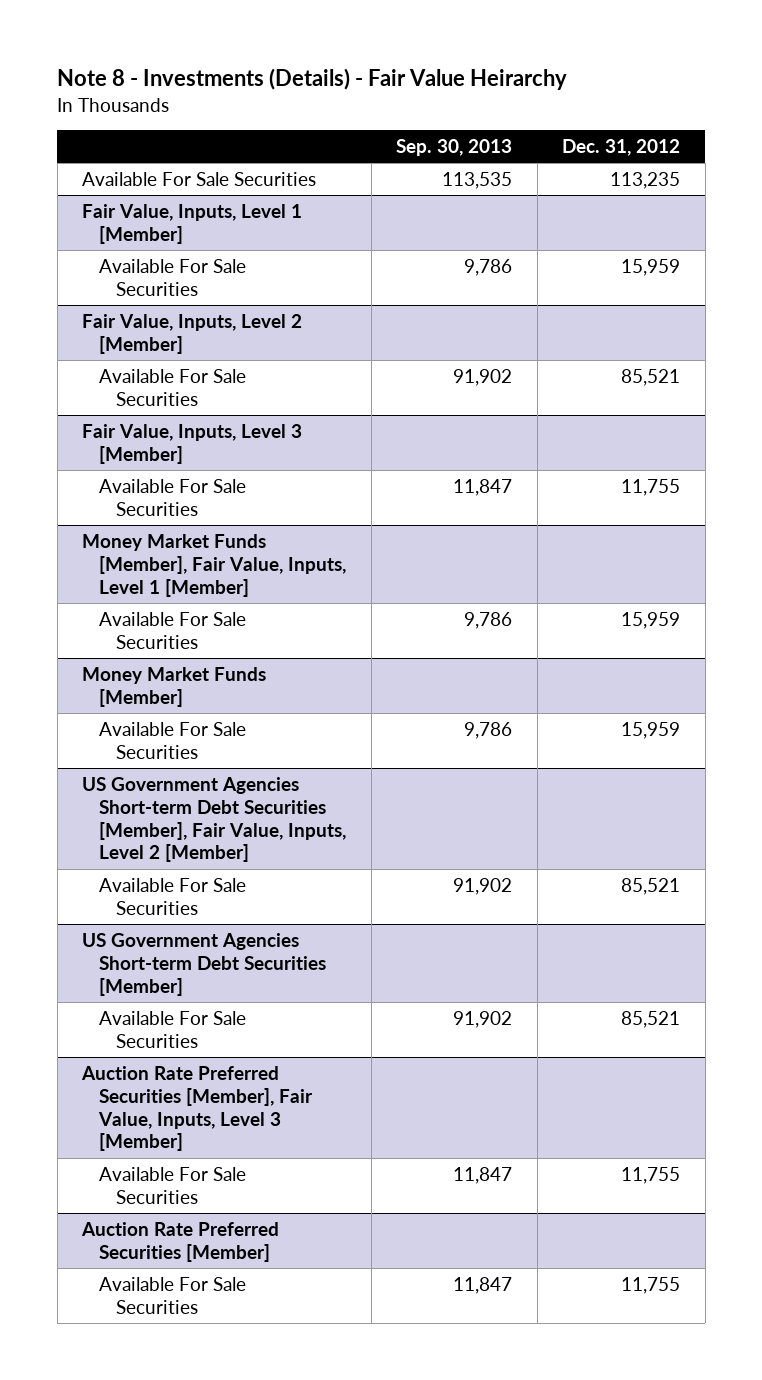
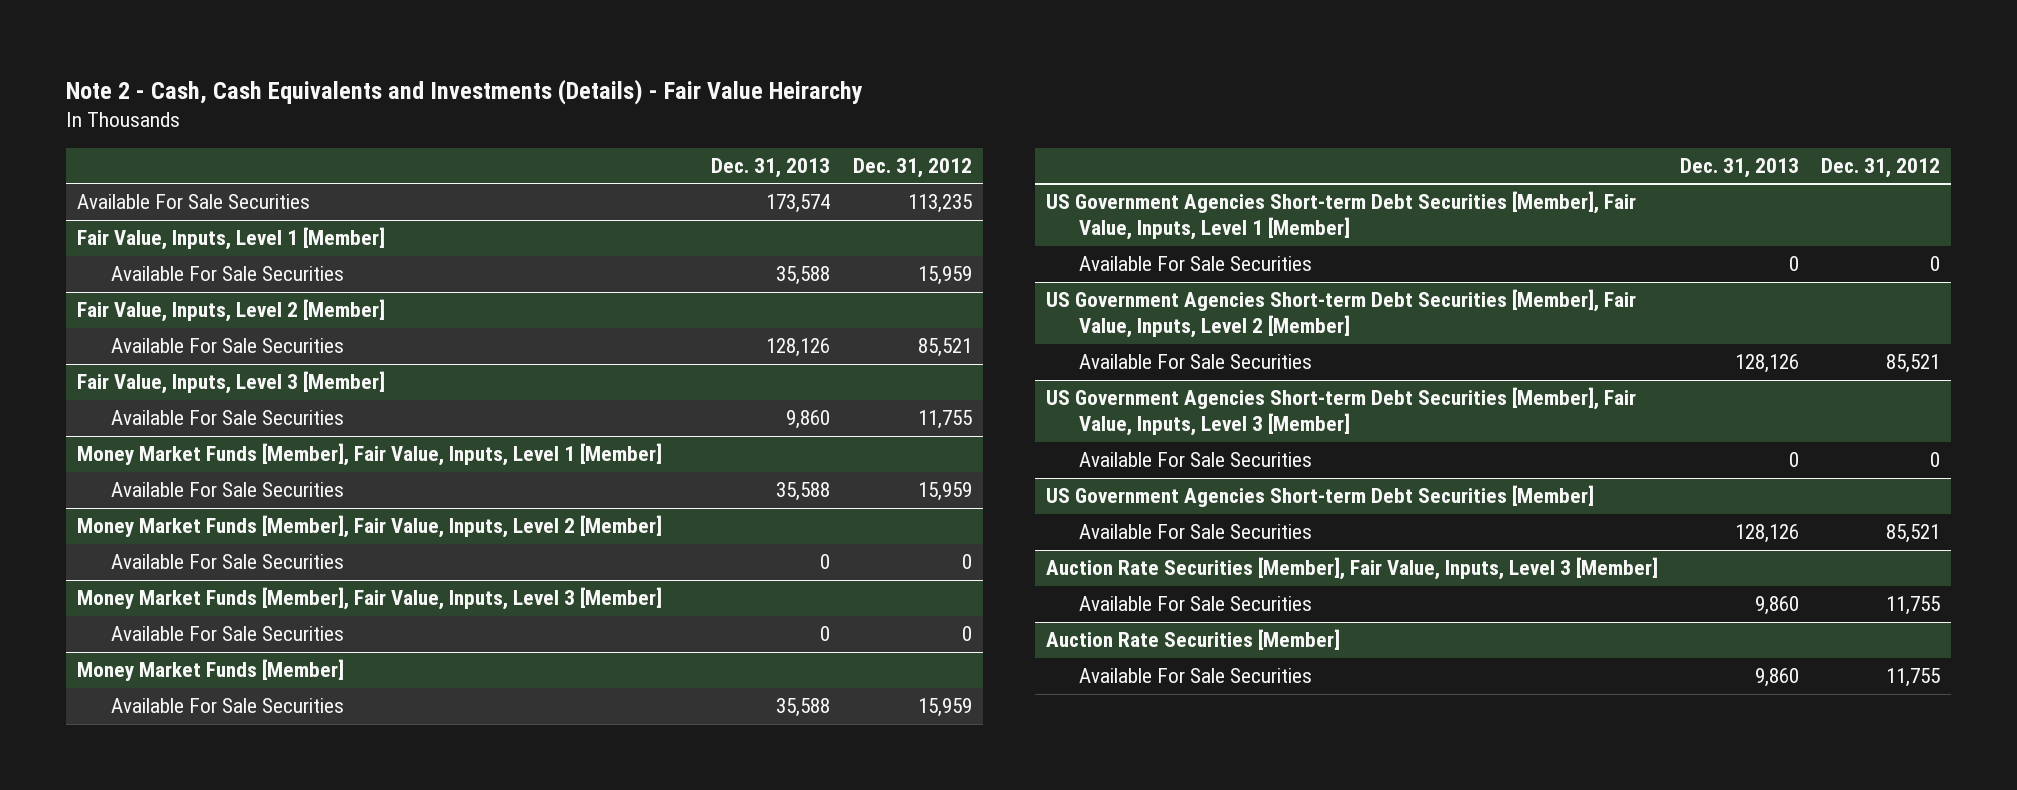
[57,68,568,91] Note 8 - Investments (Details) - Fair Value Heirarchy -> [66,78,864,105] Note 2 - Cash, Cash Equivalents and Investments (Details) - Fair Value Heirarchy
[396,139,513,157] Sep. 30, 2013 -> none
none -> [711,157,831,178] Dec. 31, 2013
none -> [77,515,663,539] Money Market Funds [Member], Fair Value, Inputs, Level 2 [Member]
none -> [110,554,344,570] Available For Sale Securities
none -> [77,587,663,611] Money Market Funds [Member], Fair Value, Inputs, Level 3 [Member]
none -> [110,626,344,642] Available For Sale Securities
none -> [1045,191,1636,241] US Government Agencies Short-term Debt Securities [Member], Fair Value, Inputs, Level 1 [Member]
none -> [1078,256,1312,272] Available For Sale Securities
none -> [1045,387,1636,437] US Government Agencies Short-term Debt Securities [Member], Fair Value, Inputs, Level 3 [Member]
none -> [1078,452,1312,468] Available For Sale Securities
[81,1065,314,1152] Auction Rate Preferred Securities [Member], Fair Value, Inputs, Level 3 [Member] -> [1045,557,1658,581] Auction Rate Securities [Member], Fair Value, Inputs, Level 3 [Member]
[81,1221,280,1262] Auction Rate Preferred Securities [Member] -> [1045,629,1340,651] Auction Rate Securities [Member]

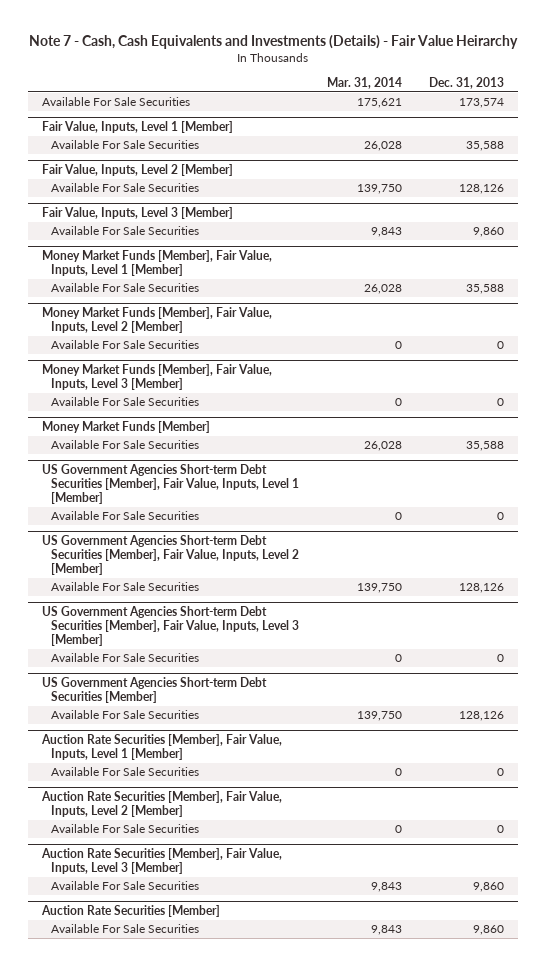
[66,78,864,105] Note 2 - Cash, Cash Equivalents and Investments (Details) - Fair Value Heirarchy -> [28,35,518,50] Note 7 - Cash, Cash Equivalents and Investments (Details) - Fair Value Heirarchy
[852,157,972,178] Dec. 31, 2012 -> none
none -> [326,76,402,89] Mar. 31, 2014
none -> [40,734,282,761] Auction Rate Securities [Member], Fair Value, Inputs, Level 1 [Member]
none -> [51,767,200,777] Available For Sale Securities
none -> [40,791,282,818] Auction Rate Securities [Member], Fair Value, Inputs, Level 2 [Member]
none -> [51,824,200,834] Available For Sale Securities

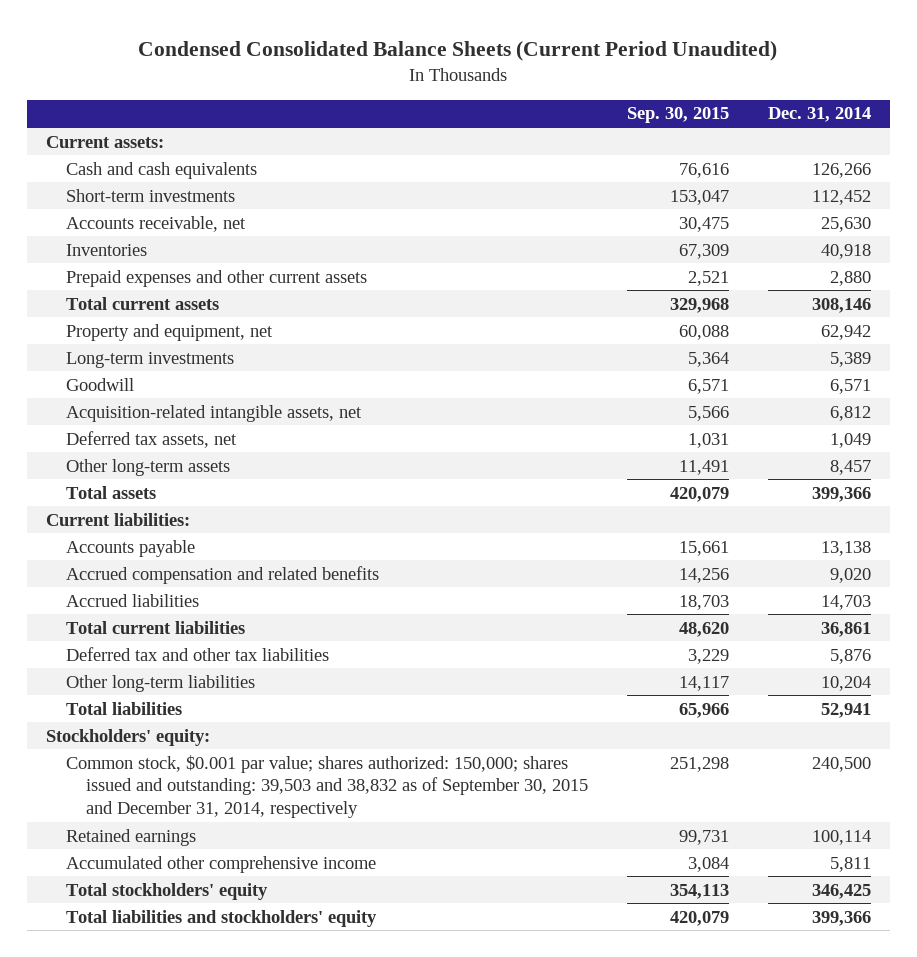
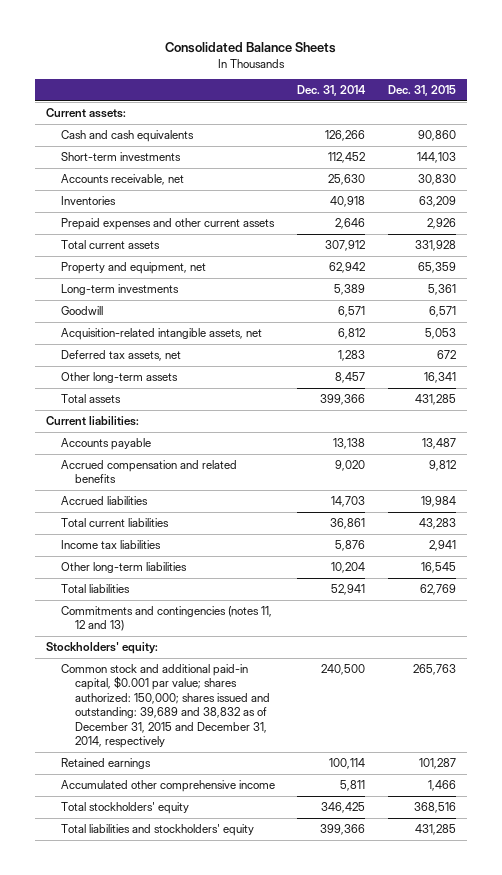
[138,40,778,61] Condensed Consolidated Balance Sheets (Current Period Unaudited) -> [164,42,336,54] Consolidated Balance Sheets
[626,107,729,124] Sep. 30, 2015 -> none
none -> [387,85,456,97] Dec. 31, 2015
[829,270,871,286] 2,880 -> [335,218,366,230] 2,646
[811,297,871,313] 308,146 -> [325,240,366,252] 307,912
[829,432,871,448] 1,049 -> [338,350,366,362] 1,283
[65,646,329,661] Deferred tax and other tax liabilities -> [60,540,161,550] Income tax liabilities
none -> [60,606,272,632] Commitments and contingencies (notes 11, 12 and 13)
[65,754,588,818] Common stock, $0.001 par value; shares authorized: 150,000; shares issued and outstanding: 39,503 and 38,832 as of September 30, 2015 and December 31, 2014, respectively -> [60,664,271,748] Common stock and additional paid-in capital, $0.001 par value; shares authorized: 150,000; shares issued and outstanding: 39,689 and 38,832 as of December 31, 2015 and December 31, 2014, respectively

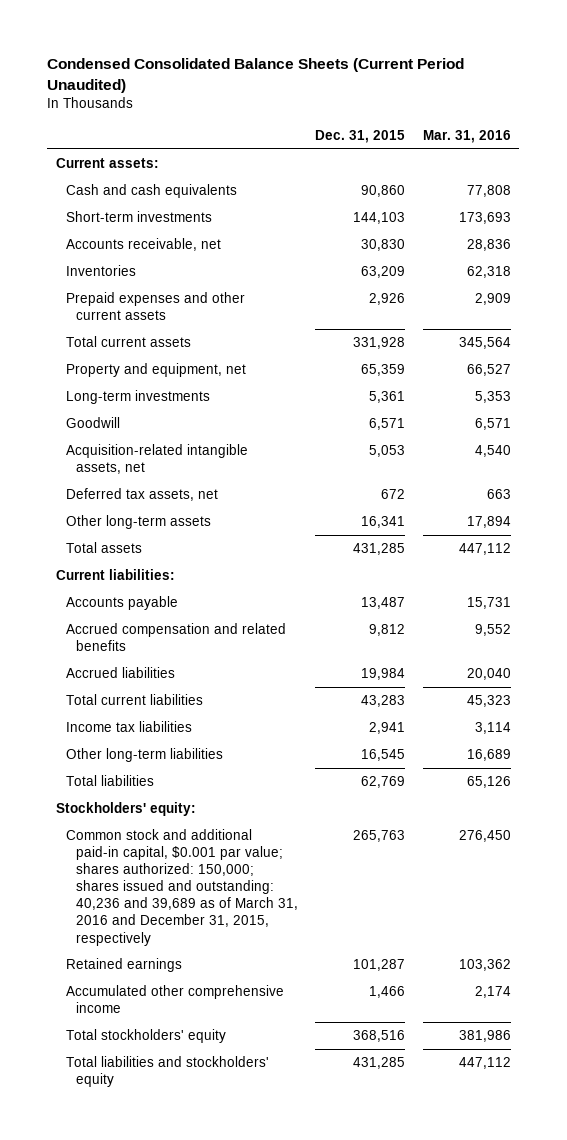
[164,42,336,54] Consolidated Balance Sheets -> [47,57,465,93] Condensed Consolidated Balance Sheets (Current Period Unaudited)
[297,85,367,97] Dec. 31, 2014 -> none
none -> [422,129,511,143] Mar. 31, 2016
[60,606,272,632] Commitments and contingencies (notes 11, 12 and 13) -> none
[60,664,271,748] Common stock and additional paid-in capital, $0.001 par value; shares authorized: 150,000; shares issued and outstanding: 39,689 and 38,832 as of December 31, 2015 and December 31, 2014, respectively -> [65,829,298,946] Common stock and additional paid-in capital, $0.001 par value; shares authorized: 150,000; shares issued and outstanding: 40,236 and 39,689 as of March 31, 2016 and December 31, 2015, respectively

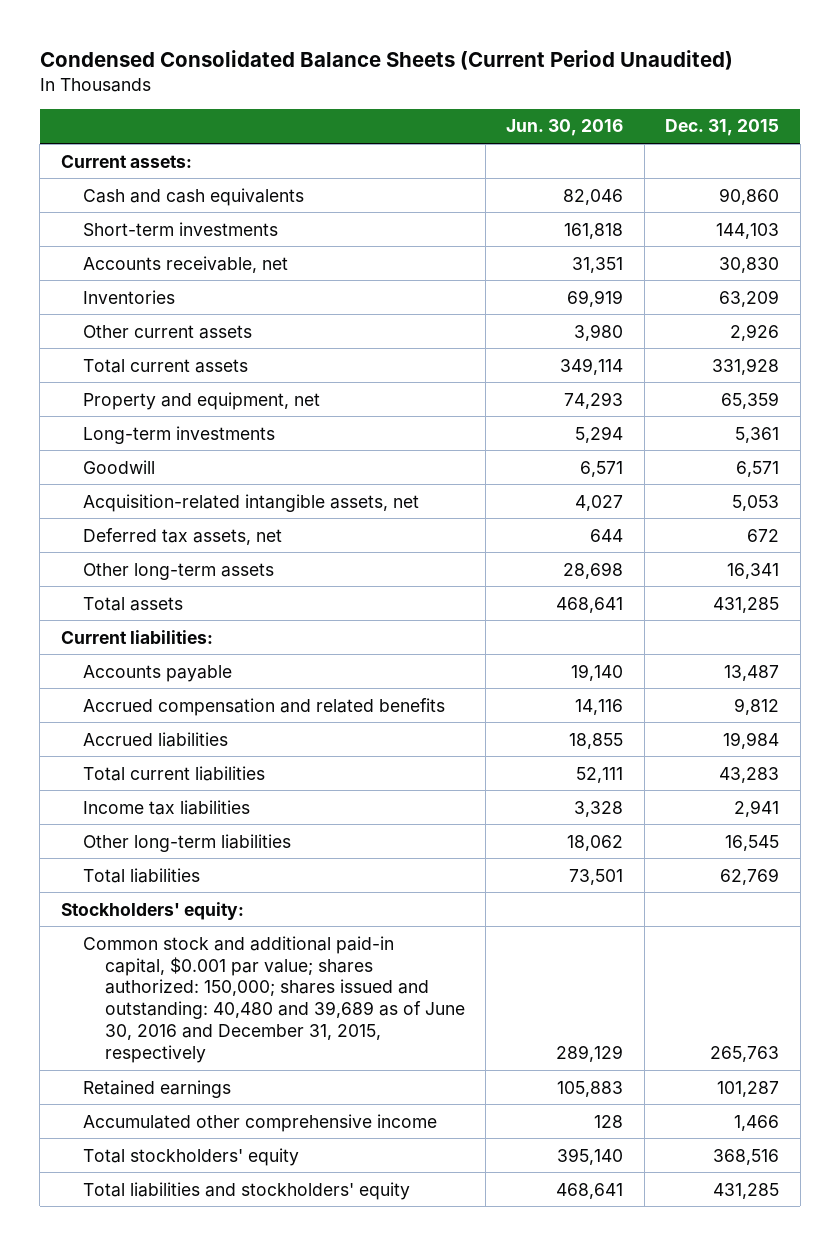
[422,129,511,143] Mar. 31, 2016 -> none
none -> [506,119,624,137] Jun. 30, 2016
[65,292,245,321] Prepaid expenses and other current assets -> [82,324,252,339] Other current assets
[65,829,298,946] Common stock and additional paid-in capital, $0.001 par value; shares authorized: 150,000; shares issued and outstanding: 40,236 and 39,689 as of March 31, 2016 and December 31, 2015, respectively -> [82,935,465,1064] Common stock and additional paid-in capital, $0.001 par value; shares authorized: 150,000; shares issued and outstanding: 40,480 and 39,689 as of June 30, 2016 and December 31, 2015, respectively

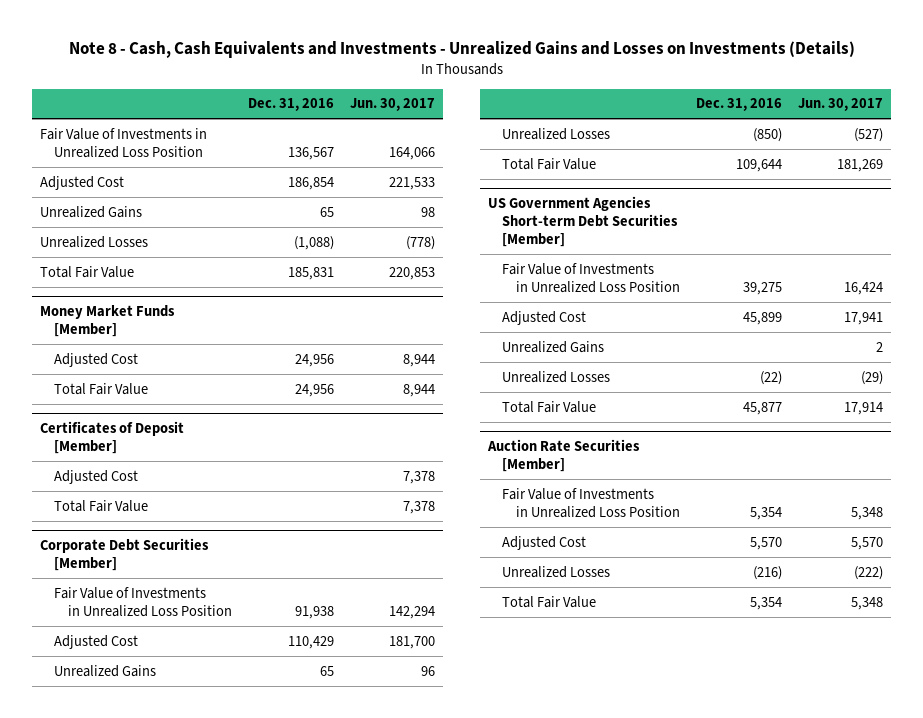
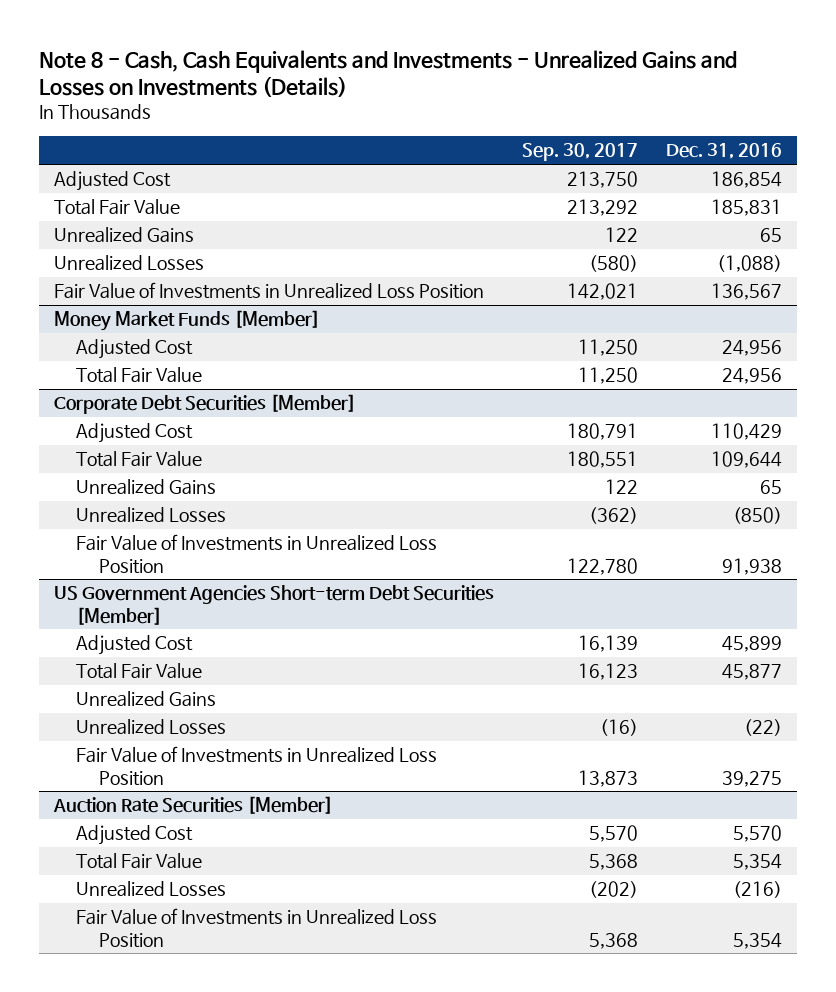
[350,98,436,112] Jun. 30, 2017 -> none
none -> [521,143,638,162] Sep. 30, 2017
[39,265,134,278] Total Fair Value -> [53,199,180,216] Total Fair Value
[39,127,207,158] Fair Value of Investments in Unrealized Loss Position -> [53,282,484,300] Fair Value of Investments in Unrealized Loss Position
[39,420,184,454] Certificates of Deposit [Member] -> none
[54,469,139,484] Adjusted Cost -> none
[54,499,149,512] Total Fair Value -> none
[502,157,597,170] Total Fair Value -> [76,451,203,468] Total Fair Value
[54,586,233,617] Fair Value of Investments in Unrealized Loss Position -> [76,534,438,574] Fair Value of Investments in Unrealized Loss Position
[502,400,597,413] Total Fair Value -> [76,663,203,680] Total Fair Value
[502,262,681,293] Fair Value of Investments in Unrealized Loss Position -> [76,746,438,786] Fair Value of Investments in Unrealized Loss Position
[502,565,611,578] Unrealized Losses -> [76,881,227,898] Unrealized Losses
[502,487,681,518] Fair Value of Investments in Unrealized Loss Position -> [76,908,438,948] Fair Value of Investments in Unrealized Loss Position

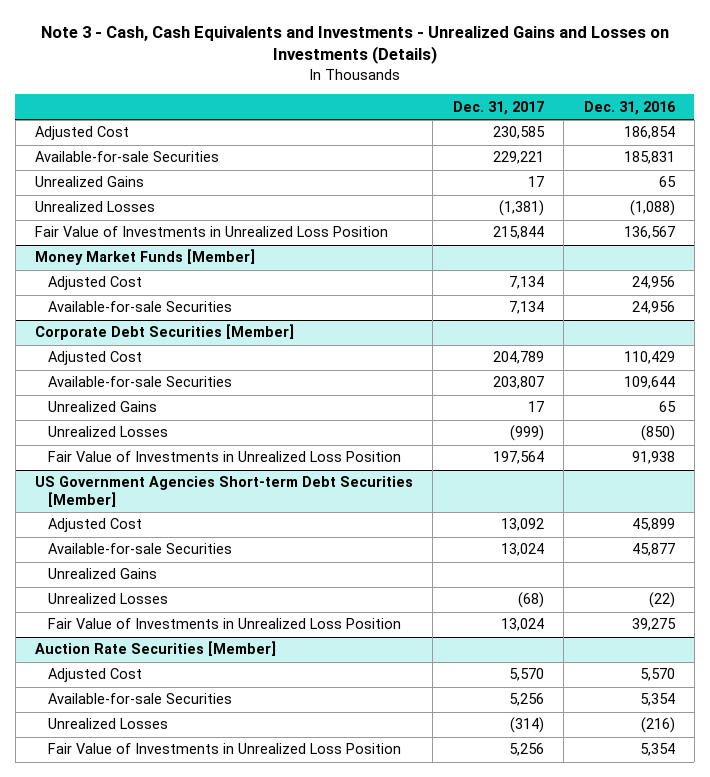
[39,49,738,98] Note 8 - Cash, Cash Equivalents and Investments - Unrealized Gains and Losses on Investments (Details) -> [40,25,669,65] Note 3 - Cash, Cash Equivalents and Investments - Unrealized Gains and Losses on Investments (Details)
[521,143,638,162] Sep. 30, 2017 -> none
none -> [452,100,544,115] Dec. 31, 2017
[53,199,180,216] Total Fair Value -> [35,151,220,163] Available-for-sale Securities
[76,367,203,384] Total Fair Value -> [47,301,232,313] Available-for-sale Securities
[76,451,203,468] Total Fair Value -> [47,376,232,388] Available-for-sale Securities
[76,663,203,680] Total Fair Value -> [47,543,232,555] Available-for-sale Securities
[76,853,203,870] Total Fair Value -> [47,693,232,705] Available-for-sale Securities

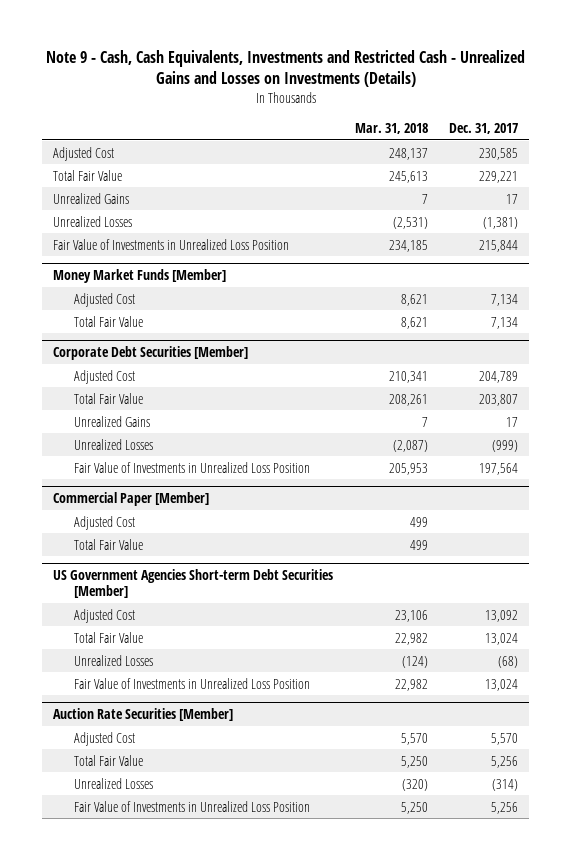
[40,25,669,65] Note 3 - Cash, Cash Equivalents and Investments - Unrealized Gains and Losses on Investments (Details) -> [45,50,525,88] Note 9 - Cash, Cash Equivalents, Investments and Restricted Cash - Unrealized Gains and Losses on Investments (Details)
[583,100,676,115] Dec. 31, 2016 -> none
none -> [354,122,428,134] Mar. 31, 2018
[35,151,220,163] Available-for-sale Securities -> [52,169,122,181] Total Fair Value
[47,301,232,313] Available-for-sale Securities -> [74,315,144,327] Total Fair Value
[47,376,232,388] Available-for-sale Securities -> [74,392,144,404] Total Fair Value
none -> [52,492,209,507] Commercial Paper [Member]
none -> [74,515,136,530] Adjusted Cost
none -> [74,538,144,550] Total Fair Value
[47,568,157,580] Unrealized Gains -> none
[47,543,232,555] Available-for-sale Securities -> [74,631,144,643] Total Fair Value
[47,693,232,705] Available-for-sale Securities -> [74,754,144,766] Total Fair Value

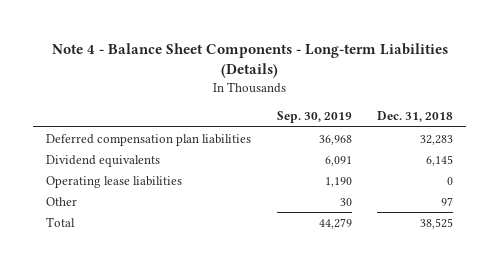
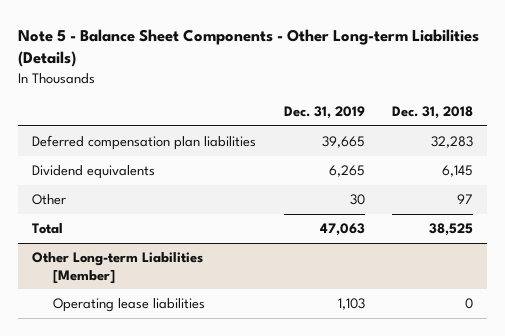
[51,42,448,79] Note 4 - Balance Sheet Components - Long-term Liabilities (Details) -> [18,28,480,68] Note 5 - Balance Sheet Components - Other Long-term Liabilities (Details)
[276,111,352,124] Sep. 30, 2019 -> none
none -> [283,106,365,120] Dec. 31, 2019
[46,175,183,188] Operating lease liabilities -> none
none -> [32,252,204,284] Other Long-term Liabilities [Member]
none -> [53,298,206,313] Operating lease liabilities

